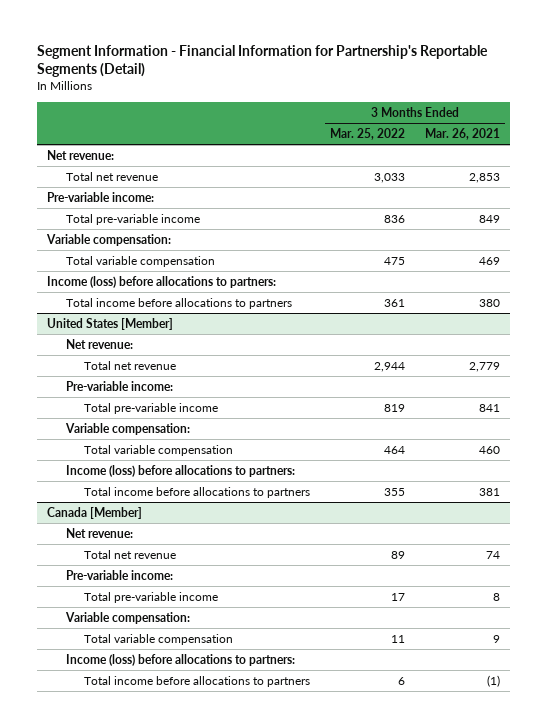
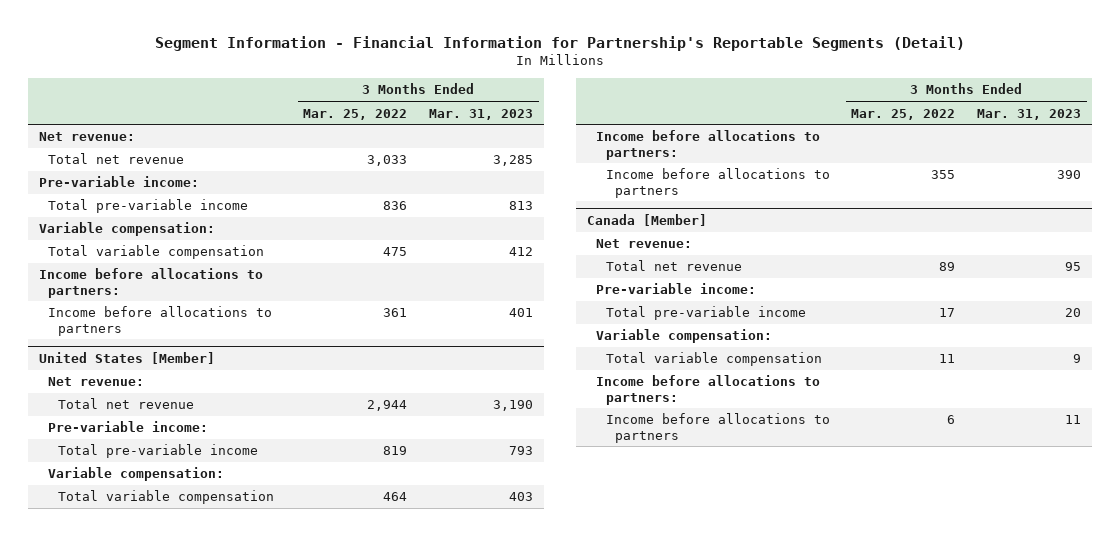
[425,127,501,140] Mar. 26, 2021 -> none
none -> [429,108,534,120] Mar. 31, 2023
[47,275,277,288] Income (loss) before allocations to partners: -> [38,268,263,298] Income before allocations to partners:
[65,297,292,309] Total income before allocations to partners -> [48,306,273,336] Income before allocations to partners
[65,464,295,477] Income (loss) before allocations to partners: -> [596,130,821,160] Income before allocations to partners:
[84,486,311,498] Total income before allocations to partners -> [605,168,830,198] Income before allocations to partners
[65,653,295,666] Income (loss) before allocations to partners: -> [596,375,821,405] Income before allocations to partners:
[84,675,311,687] Total income before allocations to partners -> [605,413,830,443] Income before allocations to partners

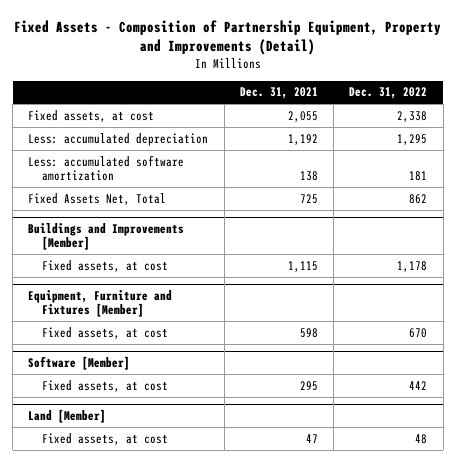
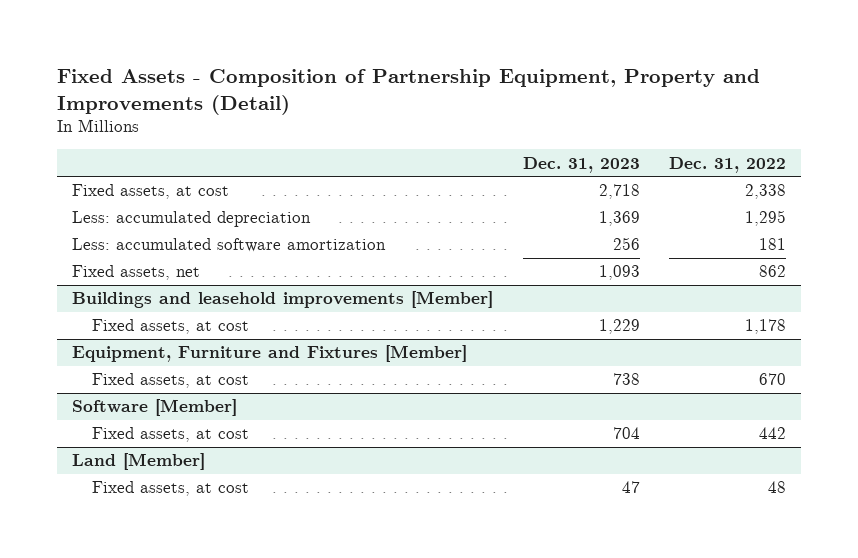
[239,87,318,100] Dec. 31, 2021 -> none
none -> [522,156,640,173] Dec. 31, 2023
[28,192,167,205] Fixed Assets Net, Total -> [71,265,200,281] Fixed assets, net
[28,222,185,251] Buildings and Improvements [Member] -> [71,291,493,309] Buildings and leasehold improvements [Member]

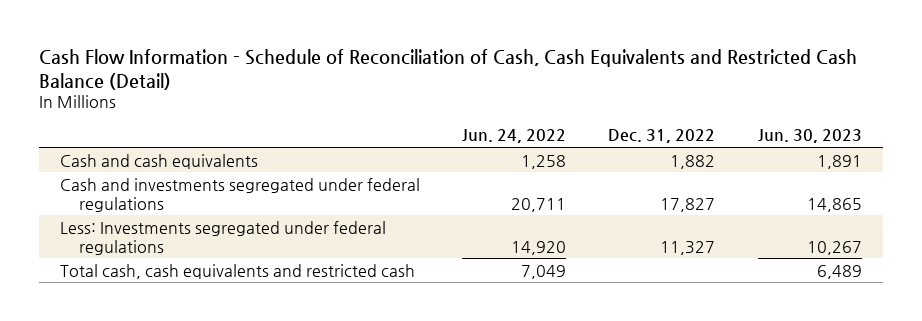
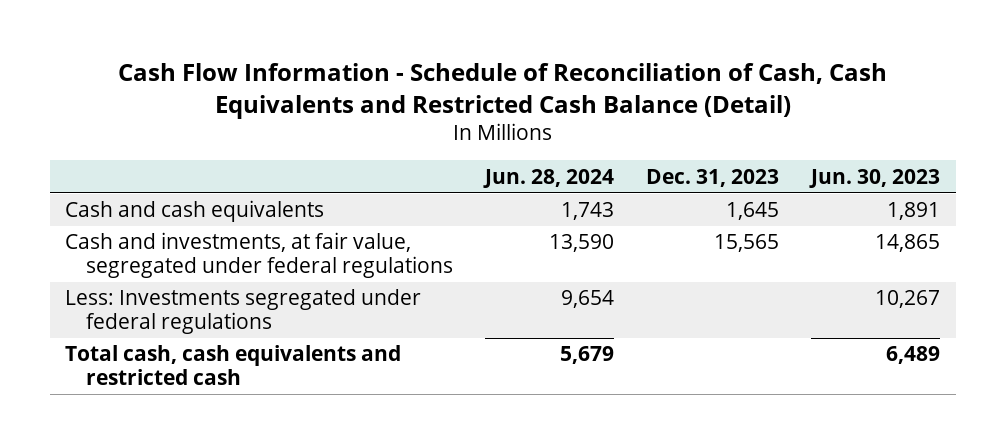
[462,129,567,144] Jun. 24, 2022 -> none
[608,129,716,144] Dec. 31, 2022 -> none
none -> [483,168,615,188] Jun. 28, 2024
none -> [645,168,779,187] Dec. 31, 2023
[59,177,420,212] Cash and investments segregated under federal regulations -> [65,232,454,278] Cash and investments, at fair value, segregated under federal regulations

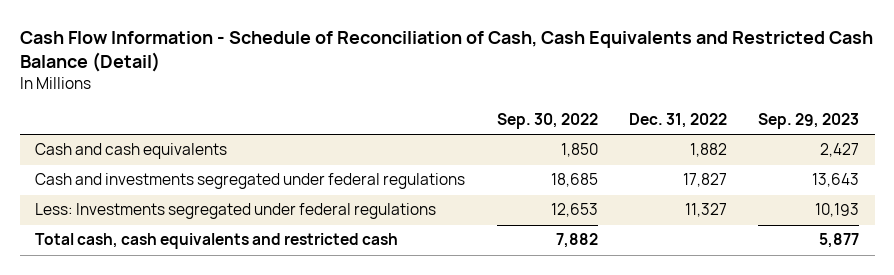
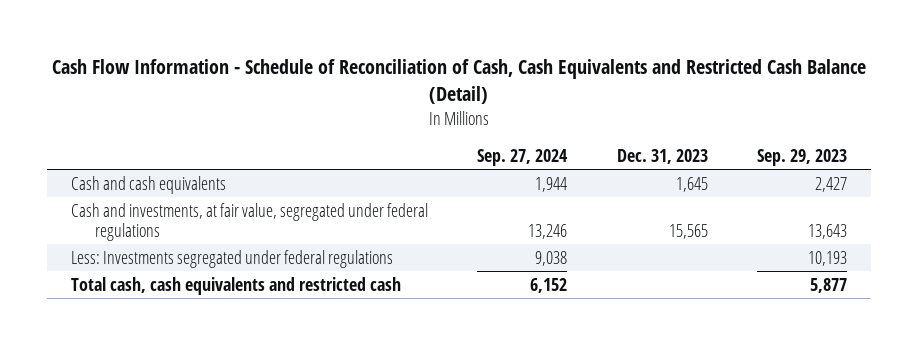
[496,113,598,130] Sep. 30, 2022 -> none
[628,113,727,129] Dec. 31, 2022 -> none
none -> [477,148,569,166] Sep. 27, 2024
none -> [616,148,708,164] Dec. 31, 2023
[35,173,466,190] Cash and investments segregated under federal regulations -> [71,202,429,241] Cash and investments, at fair value, segregated under federal regulations

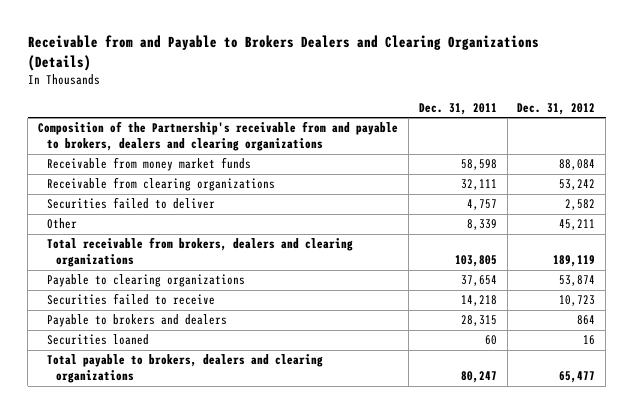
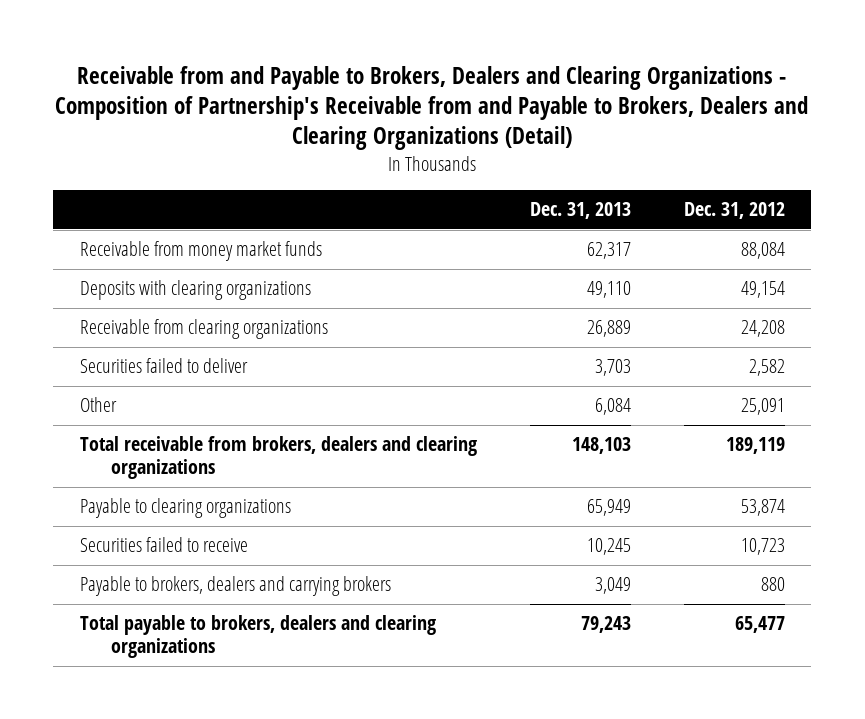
[27,35,539,72] Receivable from and Payable to Brokers Dealers and Clearing Organizations (Details) -> [55,65,809,151] Receivable from and Payable to Brokers, Dealers and Clearing Organizations - Composition of Partnership's Receivable from and Payable to Brokers, Dealers and Clearing Organizations (Detail)
[418,102,497,115] Dec. 31, 2011 -> none
none -> [529,202,631,220] Dec. 31, 2013
[38,121,399,152] Composition of the Partnership's receivable from and payable to brokers, dealers and clearing organizations -> none
none -> [79,280,311,301] Deposits with clearing organizations
[559,179,596,191] 53,242 -> [740,320,785,338] 24,208
[559,219,596,231] 45,211 -> [740,398,785,416] 25,091
[46,334,149,346] Securities loaned -> none
[46,314,227,328] Payable to brokers and dealers -> [79,576,391,597] Payable to brokers, dealers and carrying brokers
[577,315,596,326] 864 -> [760,577,785,592] 880

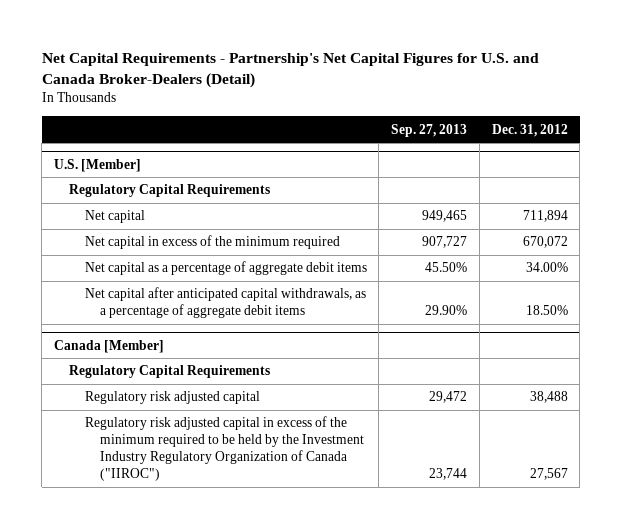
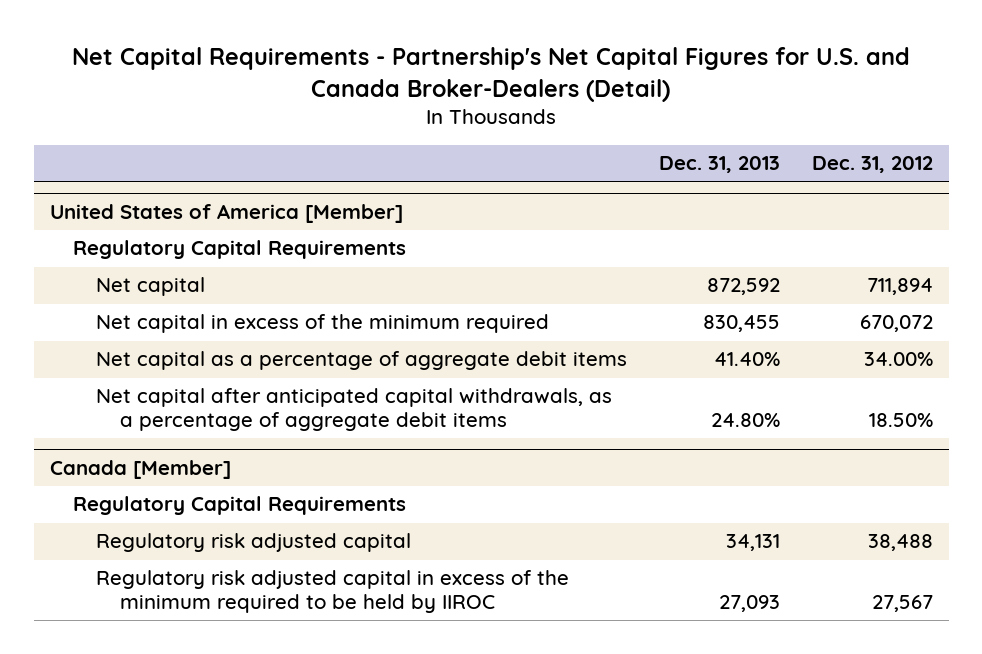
[391,123,468,137] Sep. 27, 2013 -> none
none -> [659,156,781,174] Dec. 31, 2013
[53,158,141,172] U.S. [Member] -> none
none -> [49,204,403,224] United States of America [Member]
[84,416,365,482] Regulatory risk adjusted capital in excess of the minimum required to be held by the Investment Industry Regulatory Organization of Canada ("IIROC") -> [96,570,570,614] Regulatory risk adjusted capital in excess of the minimum required to be held by IIROC

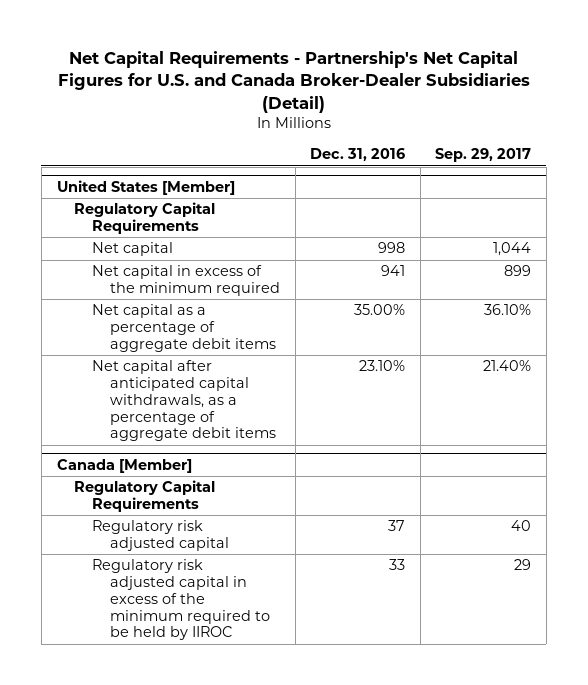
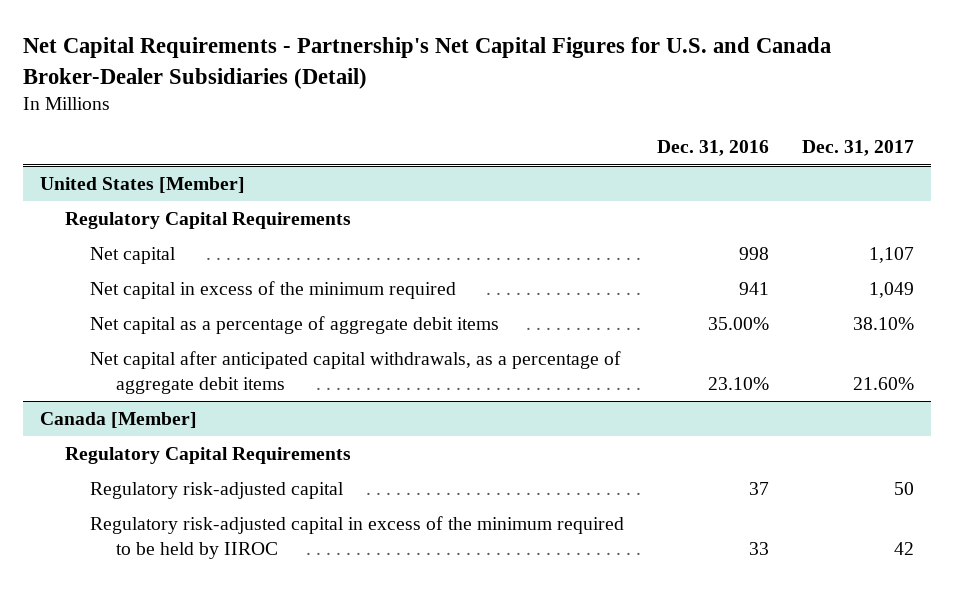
[435,148,532,163] Sep. 29, 2017 -> none
none -> [802,140,915,157] Dec. 31, 2017
[92,520,230,552] Regulatory risk adjusted capital -> [90,481,345,499] Regulatory risk-adjusted capital
[92,559,271,641] Regulatory risk adjusted capital in excess of the minimum required to be held by IIROC -> [90,515,625,559] Regulatory risk-adjusted capital in excess of the minimum required to be held by IIROC

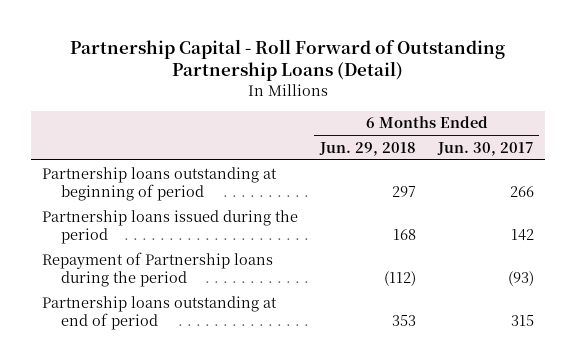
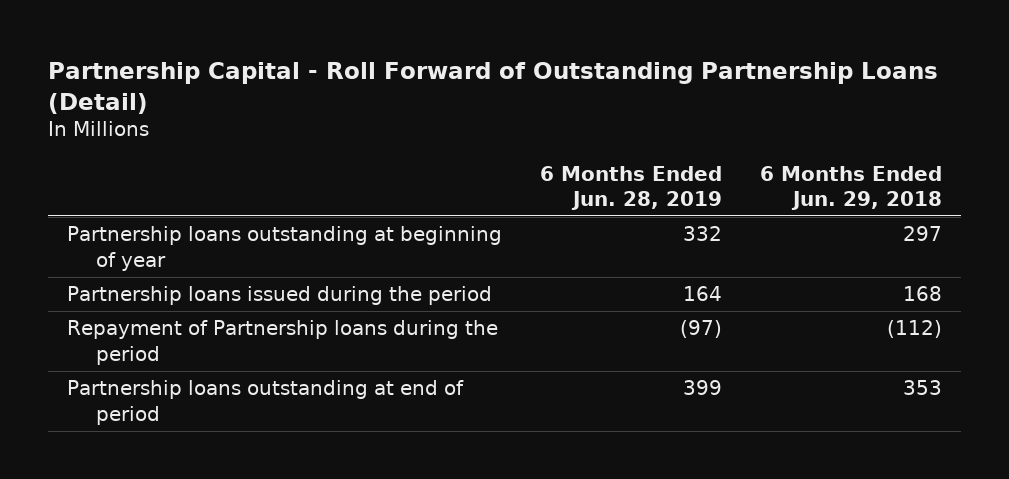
[436,141,534,156] Jun. 30, 2017 -> none
none -> [539,165,722,210] 6 Months Ended Jun. 28, 2019
[41,166,277,201] Partnership loans outstanding at beginning of period -> [66,226,502,271] Partnership loans outstanding at beginning of year

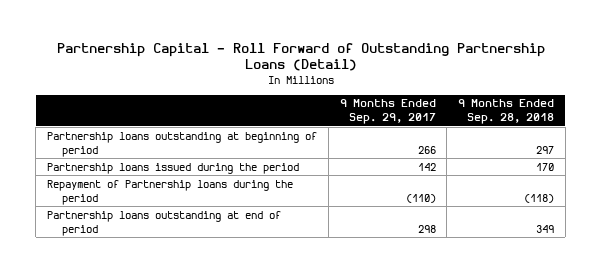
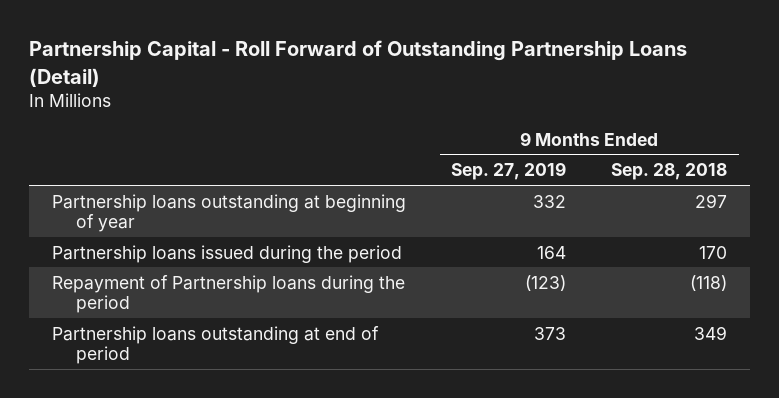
[339,99,436,125] 9 Months Ended Sep. 29, 2017 -> none
none -> [451,162,567,181] Sep. 27, 2019
[47,131,318,157] Partnership loans outstanding at beginning of period -> [51,193,406,233] Partnership loans outstanding at beginning of year

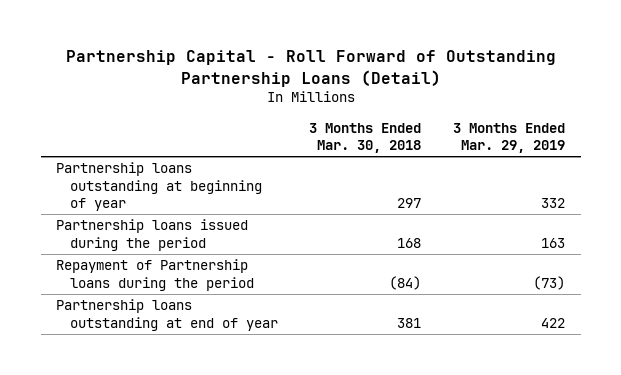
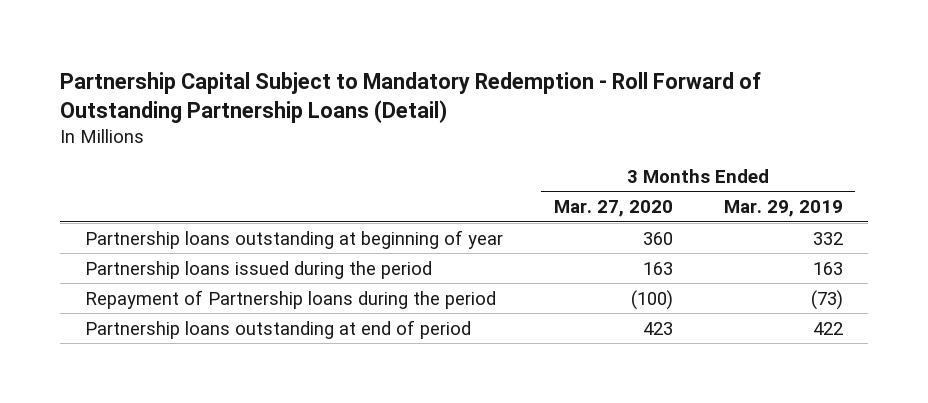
[65,50,556,87] Partnership Capital - Roll Forward of Outstanding Partnership Loans (Detail) -> [59,71,761,123] Partnership Capital Subject to Mandatory Redemption - Roll Forward of Outstanding Partnership Loans (Detail)
[309,122,422,154] 3 Months Ended Mar. 30, 2018 -> none
none -> [553,200,673,218] Mar. 27, 2020
[56,299,278,331] Partnership loans outstanding at end of year -> [85,319,472,339] Partnership loans outstanding at end of period

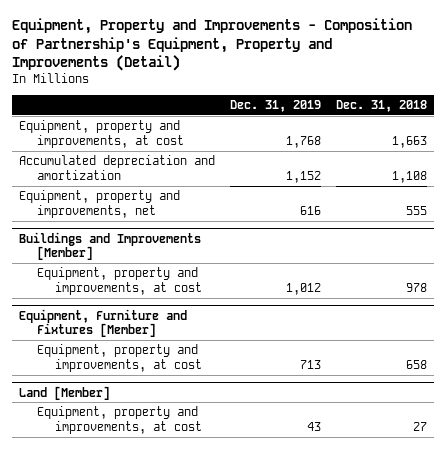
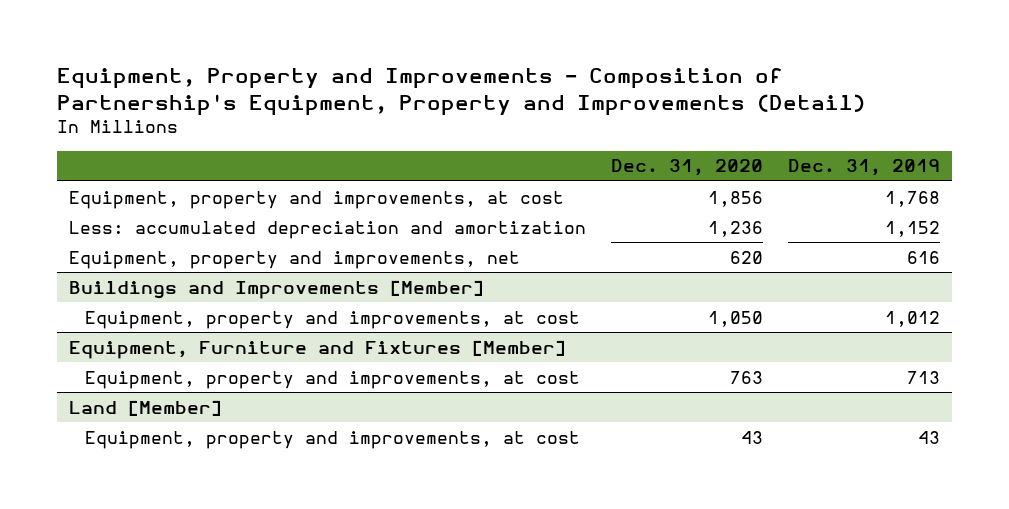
[335,100,427,113] Dec. 31, 2018 -> none
none -> [610,159,763,177] Dec. 31, 2020
[19,155,216,180] Accumulated depreciation and amortization -> [69,220,587,239] Less: accumulated depreciation and amortization

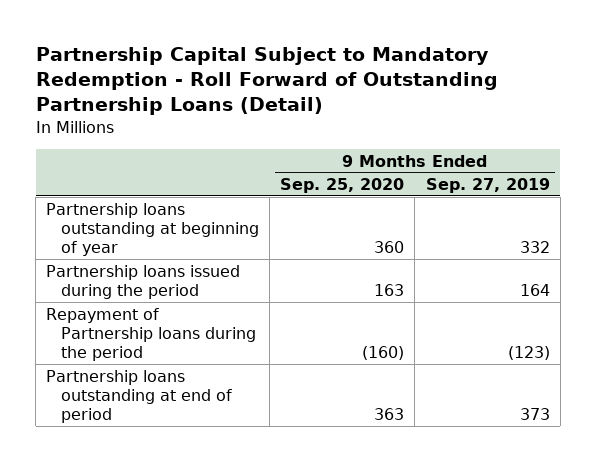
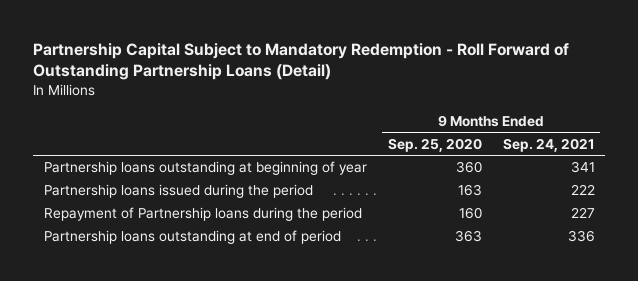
[425,177,550,193] Sep. 27, 2019 -> none
none -> [502,137,595,152] Sep. 24, 2021
[362,346,405,361] (160) -> [458,207,482,220] 160

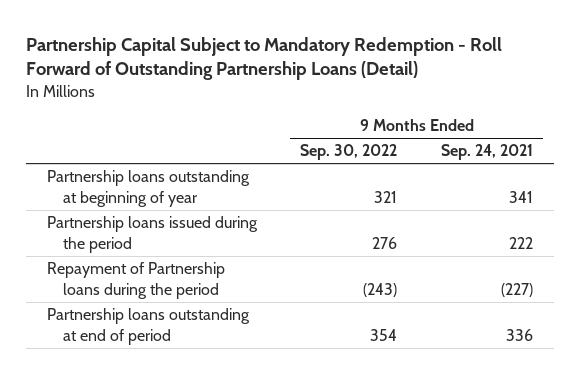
[387,137,482,152] Sep. 25, 2020 -> none
none -> [300,144,398,161] Sep. 30, 2022
[570,207,595,219] 227 -> [500,282,533,297] (227)

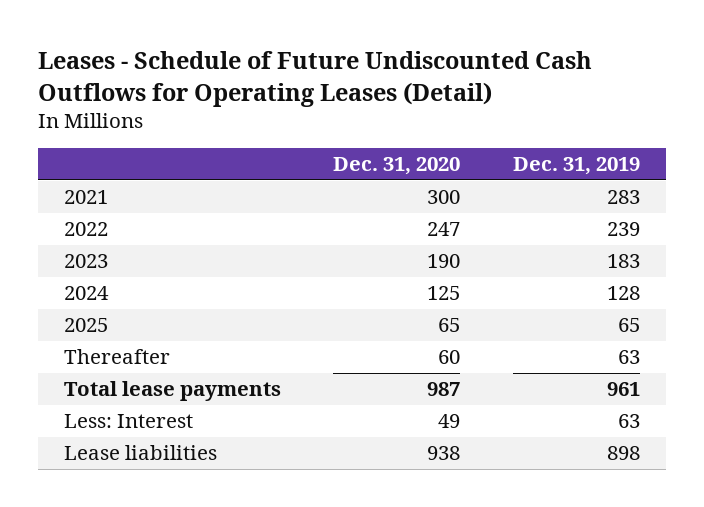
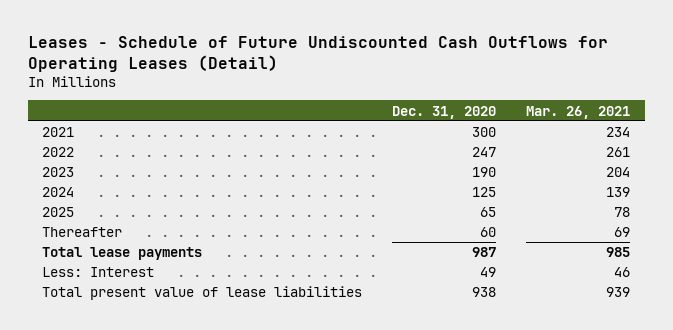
[513,157,641,176] Dec. 31, 2019 -> none
none -> [526,105,631,119] Mar. 26, 2021
[63,445,217,461] Lease liabilities -> [42,286,363,301] Total present value of lease liabilities

